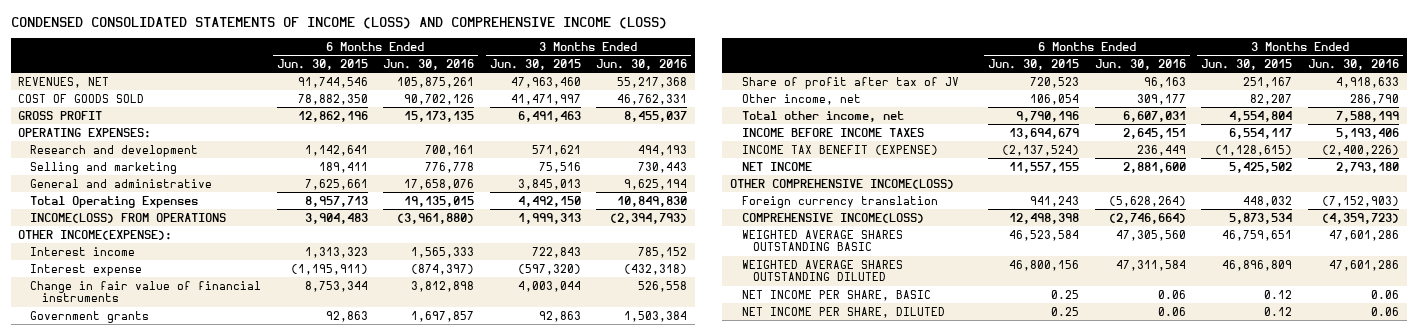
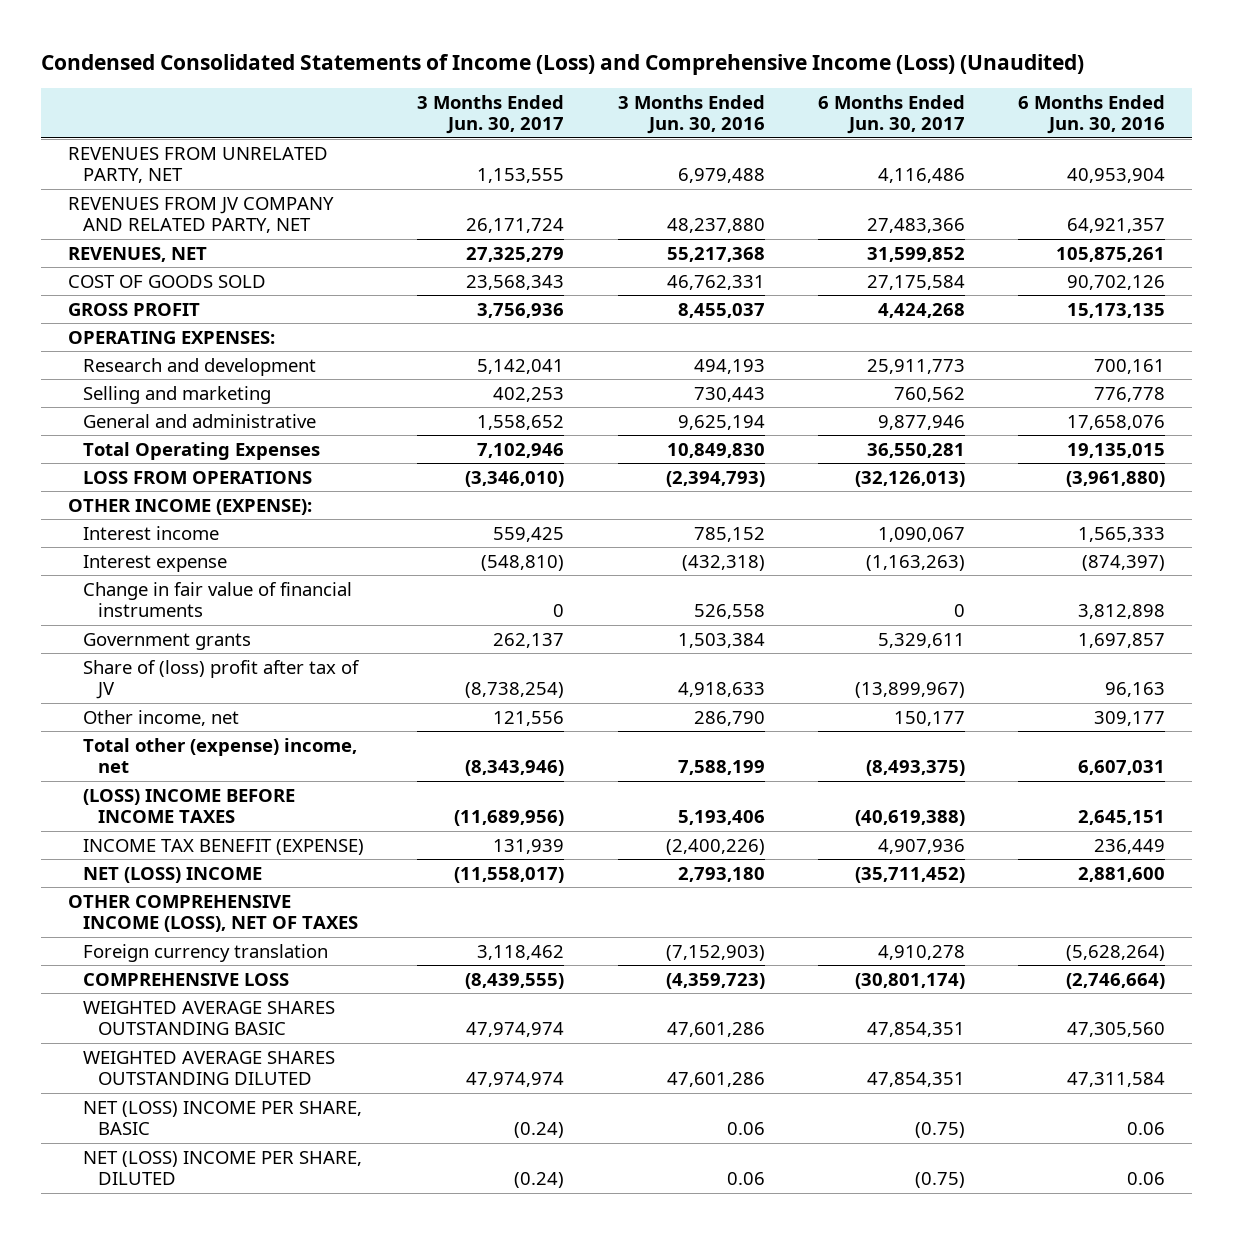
[10,17,667,30] CONDENSED CONSOLIDATED STATEMENTS OF INCOME (LOSS) AND COMPREHENSIVE INCOME (LOSS) -> [40,53,1084,75] Condensed Consolidated Statements of Income (Loss) and Comprehensive Income (Loss) (Unaudited)
[276,58,368,70] Jun. 30, 2015 -> none
[489,58,581,70] Jun. 30, 2015 -> none
none -> [417,94,565,135] 3 Months Ended Jun. 30, 2017
none -> [817,94,965,135] 6 Months Ended Jun. 30, 2017
none -> [67,146,328,184] REVENUES FROM UNRELATED PARTY, NET
none -> [67,196,334,234] REVENUES FROM JV COMPANY AND RELATED PARTY, NET
[30,212,227,223] INCOME(LOSS) FROM OPERATIONS -> [82,470,312,484] LOSS FROM OPERATIONS
[18,229,173,240] OTHER INCOME(EXPENSE): -> [67,498,312,515] OTHER INCOME (EXPENSE):
[741,76,959,89] Share of profit after tax of JV -> [82,659,360,700] Share of (loss) profit after tax of JV
[741,110,904,122] Total other income, net -> [82,737,357,774] Total other (expense) income, net
[741,127,924,137] INCOME BEFORE INCOME TAXES -> [82,788,295,824] (LOSS) INCOME BEFORE INCOME TAXES
[741,161,812,171] NET INCOME -> [82,866,262,883] NET (LOSS) INCOME
[729,178,954,189] OTHER COMPREHENSIVE INCOME(LOSS) -> [67,894,358,933] OTHER COMPREHENSIVE INCOME (LOSS), NET OF TAXES
[741,212,924,223] COMPREHENSIVE INCOME(LOSS) -> [82,972,289,986] COMPREHENSIVE LOSS
[741,289,931,301] NET INCOME PER SHARE, BASIC -> [82,1100,362,1136] NET (LOSS) INCOME PER SHARE, BASIC
[741,306,945,318] NET INCOME PER SHARE, DILUTED -> [82,1150,362,1186] NET (LOSS) INCOME PER SHARE, DILUTED

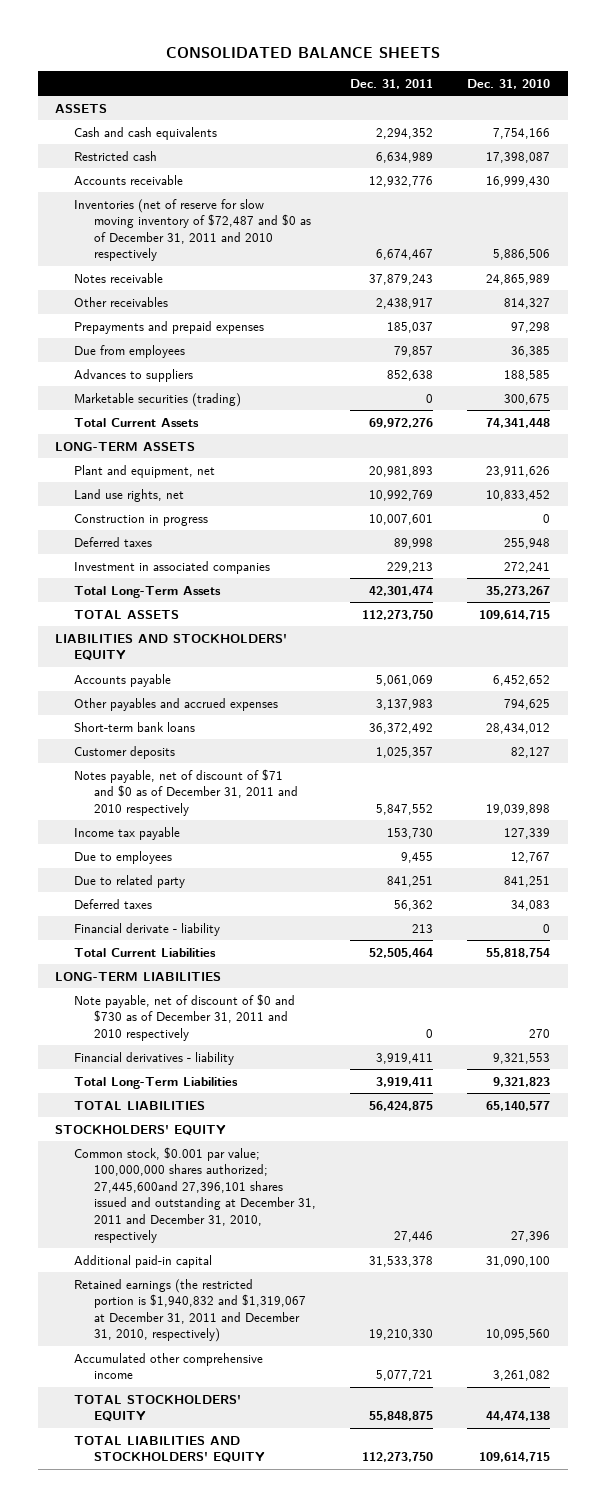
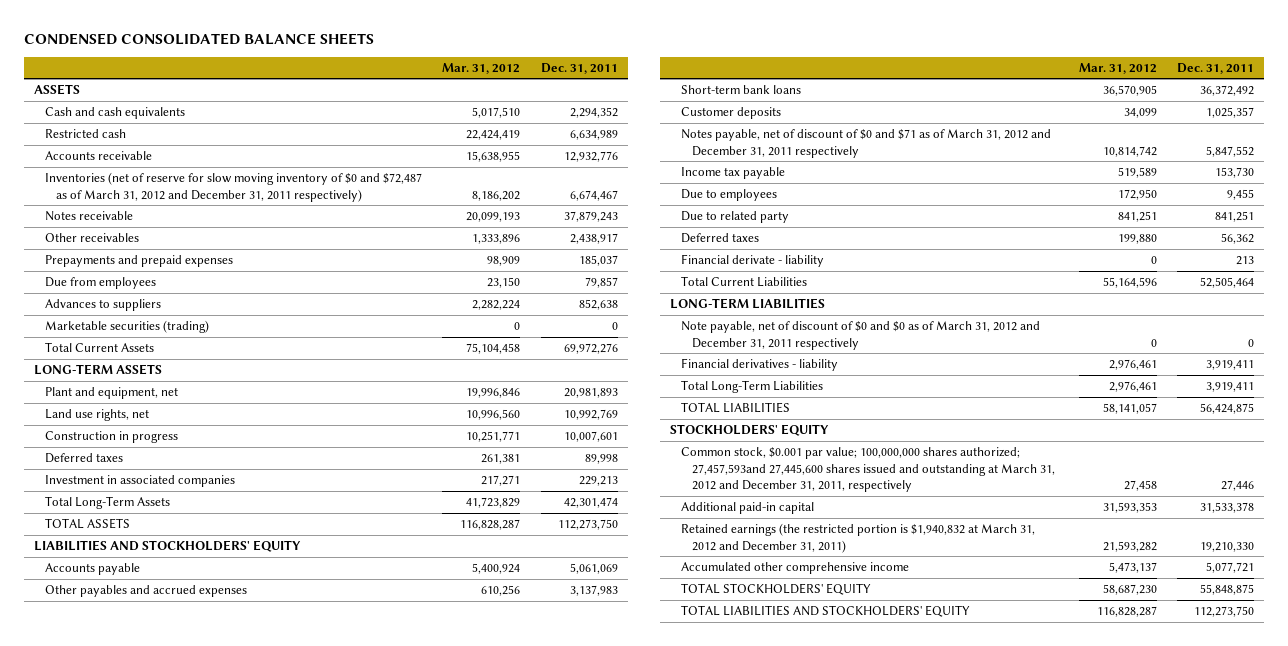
[165,47,440,59] CONSOLIDATED BALANCE SHEETS -> [23,32,374,45] CONDENSED CONSOLIDATED BALANCE SHEETS
[467,78,551,89] Dec. 31, 2010 -> none
none -> [442,62,521,74] Mar. 31, 2012
[74,198,312,262] Inventories (net of reserve for slow moving inventory of $72,487 and $0 as of December 31, 2011 and 2010 respectively -> [44,171,422,202] Inventories (net of reserve for slow moving inventory of $0 and $72,487 as of March 31, 2012 and December 31, 2011 respectively)
[74,768,299,816] Notes payable, net of discount of $71 and $0 as of December 31, 2011 and 2010 respectively -> [681,128,1052,158] Notes payable, net of discount of $0 and $71 as of March 31, 2012 and December 31, 2011 respectively
[74,993,296,1041] Note payable, net of discount of $0 and $730 as of December 31, 2011 and 2010 respectively -> [681,320,1041,350] Note payable, net of discount of $0 and $0 as of March 31, 2012 and December 31, 2011 respectively
[74,1146,317,1244] Common stock, $0.001 par value; 100,000,000 shares authorized; 27,445,600and 27,396,101 shares issued and outstanding at December 31, 2011 and December 31, 2010, respectively -> [681,446,1056,493] Common stock, $0.001 par value; 100,000,000 shares authorized; 27,457,593and 27,445,600 shares issued and outstanding at March 31, 2012 and December 31, 2011, respectively
[74,1278,307,1343] Retained earnings (the restricted portion is $1,940,832 and $1,319,067 at December 31, 2011 and December 31, 2010, respectively) -> [681,522,1036,553] Retained earnings (the restricted portion is $1,940,832 at March 31, 2012 and December 31, 2011)

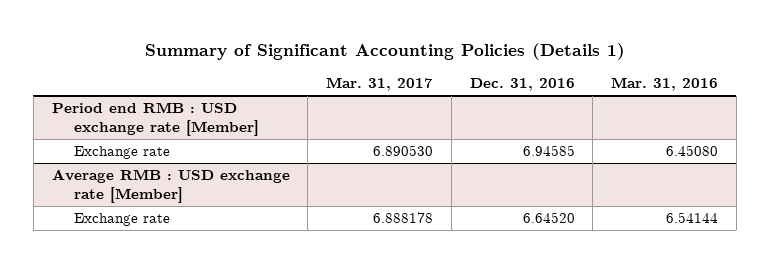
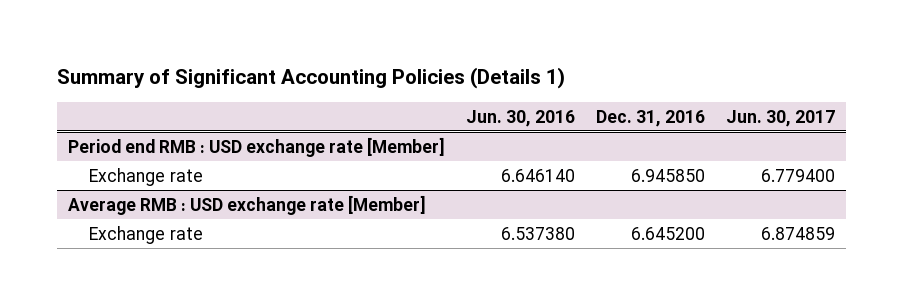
[326,77,434,92] Mar. 31, 2017 -> none
[611,77,719,92] Mar. 31, 2016 -> none
none -> [465,109,575,127] Jun. 30, 2016
none -> [726,109,836,127] Jun. 30, 2017
[522,145,575,157] 6.94585 -> [630,168,705,182] 6.945850
[522,212,575,224] 6.64520 -> [630,226,705,240] 6.645200

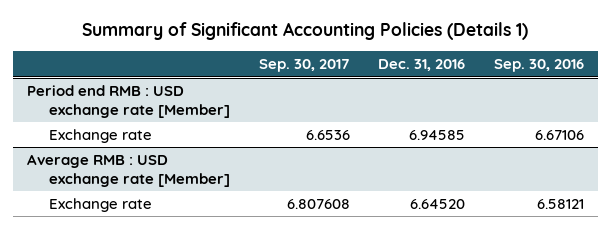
[465,109,575,127] Jun. 30, 2016 -> none
[726,109,836,127] Jun. 30, 2017 -> none
none -> [258,59,350,73] Sep. 30, 2017
none -> [493,59,584,73] Sep. 30, 2016
[630,168,705,182] 6.945850 -> [409,130,466,141] 6.94585
[630,226,705,240] 6.645200 -> [410,199,466,210] 6.64520

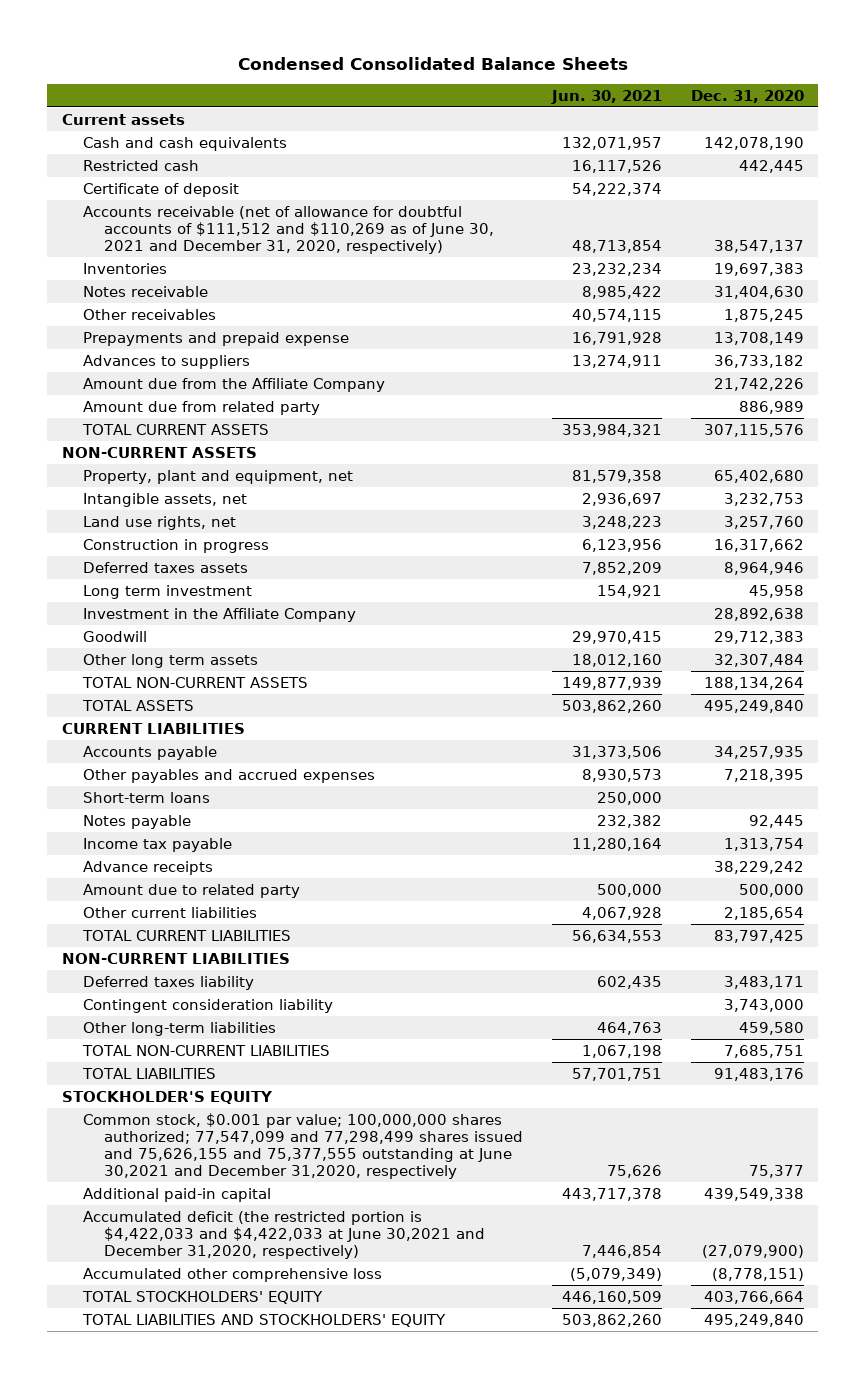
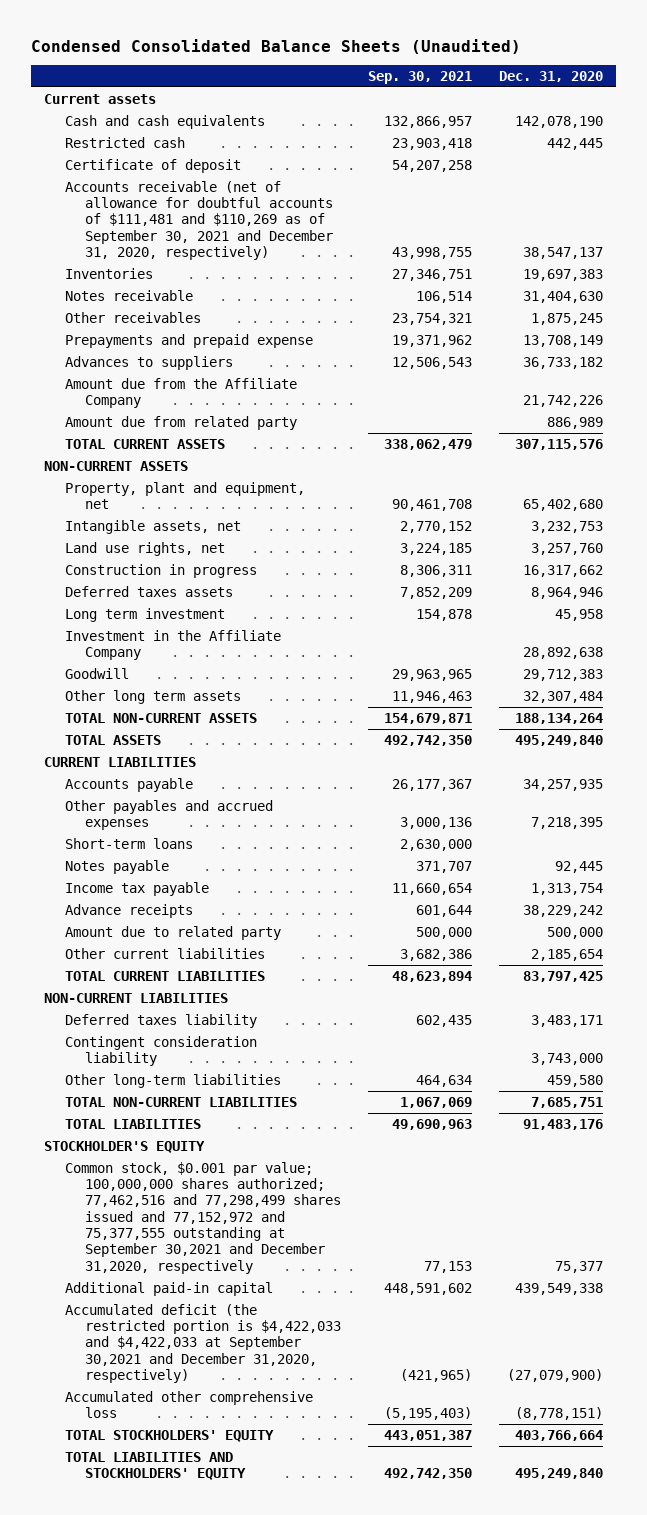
[237,56,628,70] Condensed Consolidated Balance Sheets -> [30,38,521,54] Condensed Consolidated Balance Sheets (Unaudited)
[551,89,663,104] Jun. 30, 2021 -> none
none -> [368,70,473,84] Sep. 30, 2021
[83,205,495,254] Accounts receivable (net of allowance for doubtful accounts of $111,512 and $110,269 as of June 30, 2021 and December 31, 2020, respectively) -> [64,180,334,261] Accounts receivable (net of allowance for doubtful accounts of $111,481 and $110,269 as of September 30, 2021 and December 31, 2020, respectively)
[83,1112,524,1180] Common stock, $0.001 par value; 100,000,000 shares authorized; 77,547,099 and 77,298,499 shares issued and 75,626,155 and 75,377,555 outstanding at June 30,2021 and December 31,2020, respectively -> [64,1161,342,1274] Common stock, $0.001 par value; 100,000,000 shares authorized; 77,462,516 and 77,298,499 shares issued and 77,152,972 and 75,377,555 outstanding at September 30,2021 and December 31,2020, respectively
[83,1210,486,1259] Accumulated deficit (the restricted portion is $4,422,033 and $4,422,033 at June 30,2021 and December 31,2020, respectively) -> [64,1303,342,1384] Accumulated deficit (the restricted portion is $4,422,033 and $4,422,033 at September 30,2021 and December 31,2020, respectively)

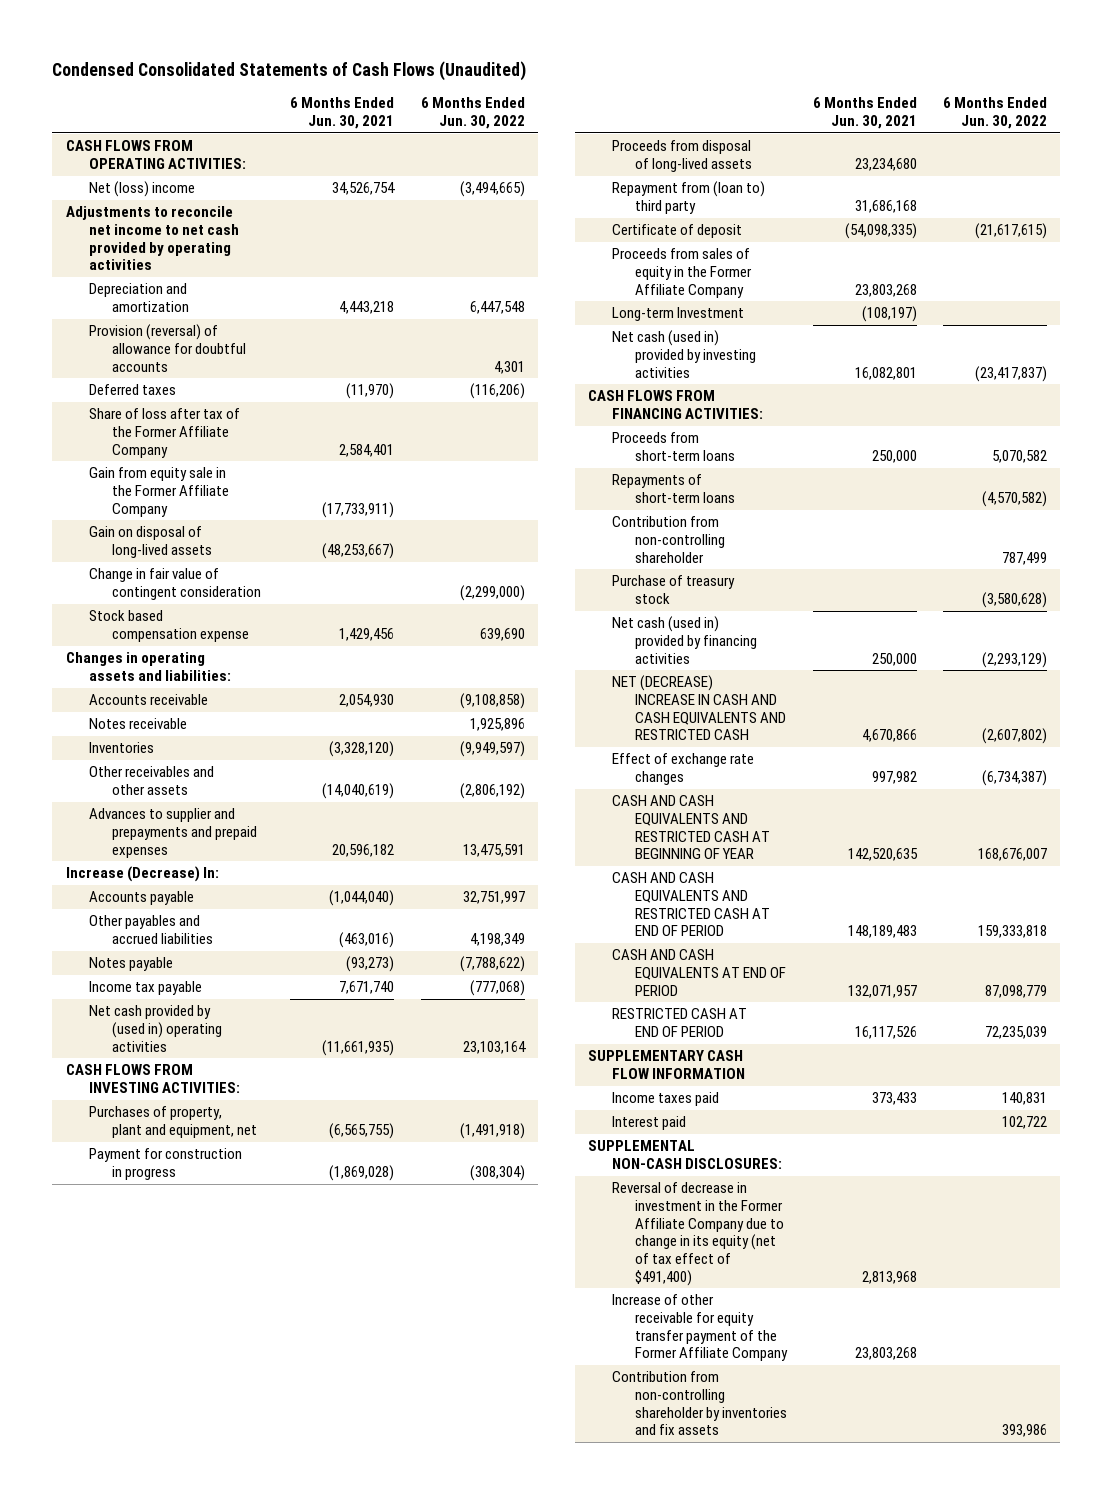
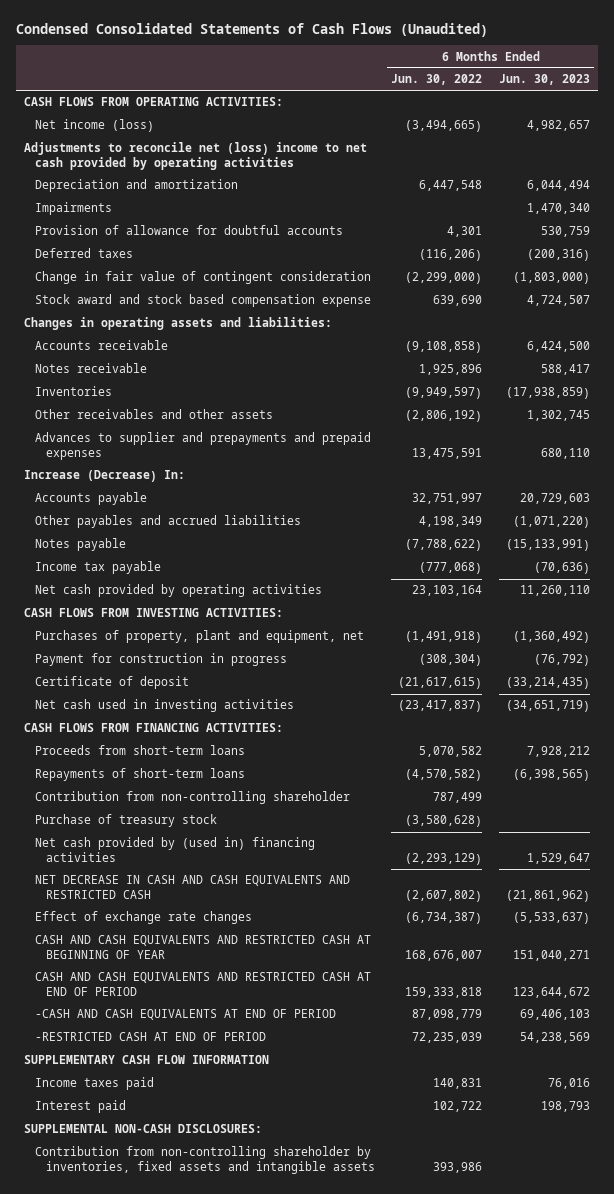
[290,97,395,129] 6 Months Ended Jun. 30, 2021 -> none
none -> [499,74,591,86] Jun. 30, 2023
[88,181,195,198] Net (loss) income -> [34,119,154,133] Net income (loss)
[65,206,239,271] Adjustments to reconcile net income to net cash provided by operating activities -> [23,142,367,171] Adjustments to reconcile net (loss) income to net cash provided by operating activities
none -> [34,202,112,216] Impairments
[88,324,247,372] Provision (reversal) of allowance for doubtful accounts -> [34,225,343,236] Provision of allowance for doubtful accounts
[88,408,240,458] Share of loss after tax of the Former Affiliate Company -> none
[88,467,230,517] Gain from equity sale in the Former Affiliate Company -> none
[88,526,213,558] Gain on disposal of long-lived assets -> none
[88,610,250,642] Stock based compensation expense -> [34,294,371,308] Stock award and stock based compensation expense
[88,1005,223,1052] Net cash provided by (used in) operating activities -> [34,584,322,598] Net cash provided by operating activities
[611,140,753,172] Proceeds from disposal of long-lived assets -> none
[611,181,765,214] Repayment from (loan to) third party -> none
[611,248,753,298] Proceeds from sales of equity in the Former Affiliate Company -> none
[611,307,744,322] Long-term Investment -> none
[611,330,757,378] Net cash (used in) provided by investing activities -> [34,699,294,713] Net cash used in investing activities
[611,616,758,664] Net cash (used in) provided by financing activities -> [34,837,315,863] Net cash provided by (used in) financing activities
[611,675,787,741] NET (DECREASE) INCREASE IN CASH AND CASH EQUIVALENTS AND RESTRICTED CASH -> [34,875,350,900] NET DECREASE IN CASH AND CASH EQUIVALENTS AND RESTRICTED CASH
[611,949,787,996] CASH AND CASH EQUIVALENTS AT END OF PERIOD -> [34,1009,336,1021] -CASH AND CASH EQUIVALENTS AT END OF PERIOD
[611,1008,747,1037] RESTRICTED CASH AT END OF PERIOD -> [34,1032,266,1042] -RESTRICTED CASH AT END OF PERIOD
[611,1182,785,1286] Reversal of decrease in investment in the Former Affiliate Company due to change in its equity (net of tax effect of $491,400) -> none
[611,1294,789,1362] Increase of other receivable for equity transfer payment of the Former Affiliate Company -> none
[611,1371,788,1436] Contribution from non-controlling shareholder by inventories and fix assets -> [34,1146,375,1175] Contribution from non-controlling shareholder by inventories, fixed assets and intangible assets

